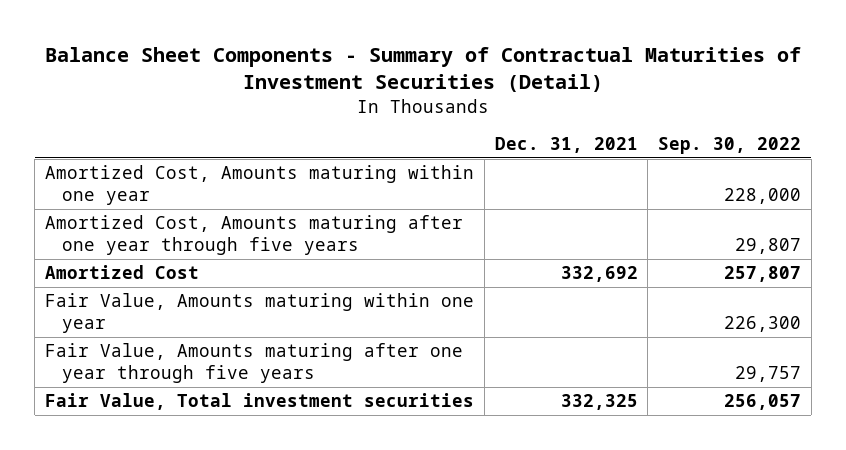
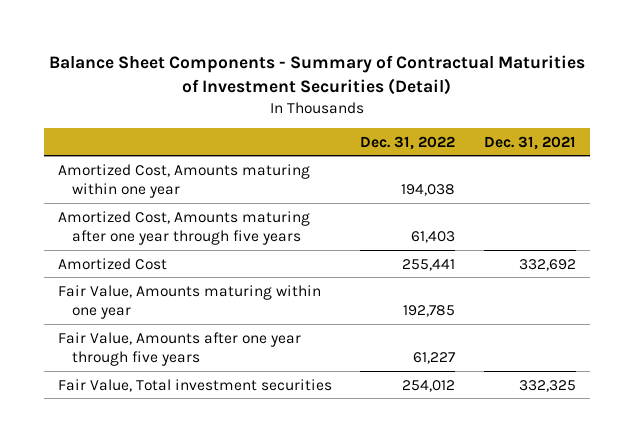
[658,137,802,155] Sep. 30, 2022 -> none
none -> [360,135,456,150] Dec. 31, 2022
[45,343,464,383] Fair Value, Amounts maturing after one year through five years -> [58,331,302,367] Fair Value, Amounts after one year through five years

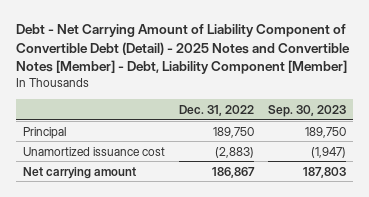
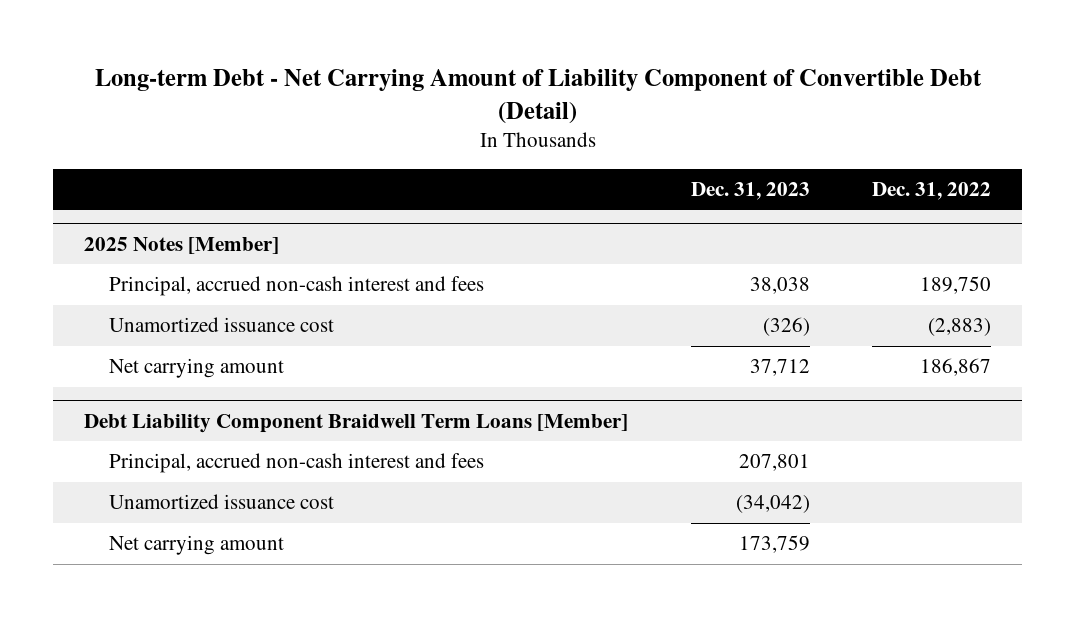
[15,24,350,75] Debt - Net Carrying Amount of Liability Component of Convertible Debt (Detail) - 2025 Notes and Convertible Notes [Member] - Debt, Liability Component [Member] -> [94,68,982,124] Long-term Debt - Net Carrying Amount of Liability Component of Convertible Debt (Detail)
[268,104,347,117] Sep. 30, 2023 -> none
none -> [690,181,810,200] Dec. 31, 2023
none -> [84,236,280,254] 2025 Notes [Member]
[22,126,66,139] Principal -> [109,276,485,297] Principal, accrued non-cash interest and fees
none -> [84,413,629,433] Debt Liability Component Braidwell Term Loans [Member]
none -> [109,453,485,474] Principal, accrued non-cash interest and fees
none -> [109,494,335,510] Unamortized issuance cost
none -> [109,535,285,556] Net carrying amount

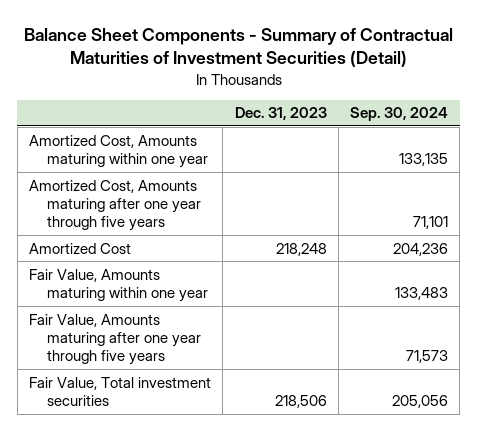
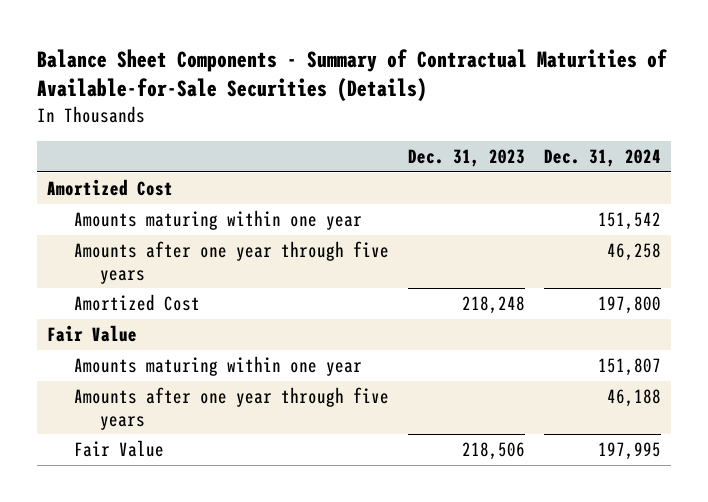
[23,27,453,68] Balance Sheet Components - Summary of Contractual Maturities of Investment Securities (Detail) -> [37,48,669,103] Balance Sheet Components - Summary of Contractual Maturities of Available-for-Sale Securities (Details)
[350,107,449,122] Sep. 30, 2024 -> none
none -> [544,149,662,168] Dec. 31, 2024
none -> [46,179,173,197] Amortized Cost
[29,134,208,168] Amortized Cost, Amounts maturing within one year -> [73,210,362,231] Amounts maturing within one year
[29,179,201,232] Amortized Cost, Amounts maturing after one year through five years -> [73,241,389,284] Amounts after one year through five years
none -> [46,325,137,343] Fair Value
[29,268,208,302] Fair Value, Amounts maturing within one year -> [73,356,362,377] Amounts maturing within one year
[29,313,201,366] Fair Value, Amounts maturing after one year through five years -> [73,387,389,430] Amounts after one year through five years
[29,376,212,406] Fair Value, Total investment securities -> [73,440,164,458] Fair Value

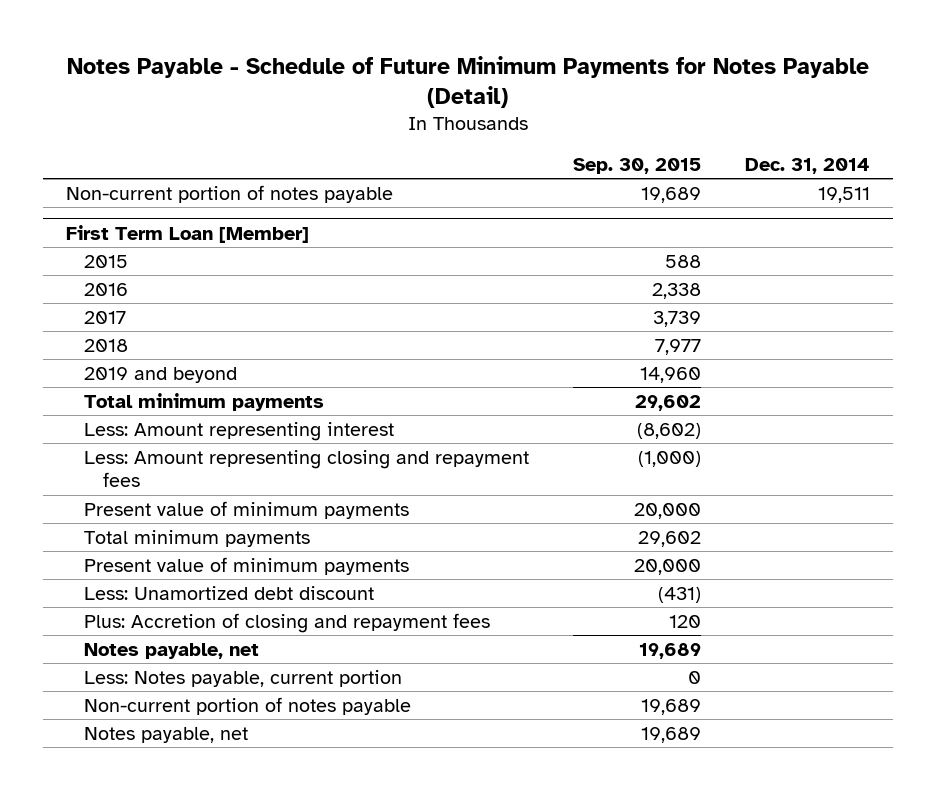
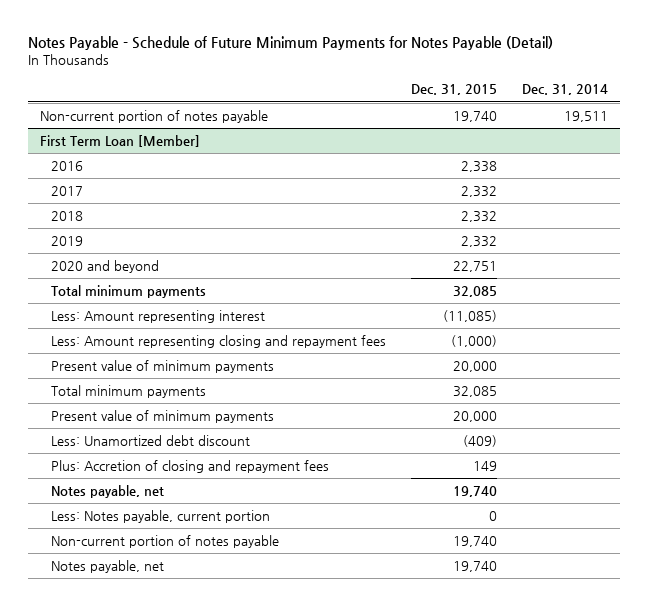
[573,157,702,174] Sep. 30, 2015 -> none
none -> [410,84,497,96] Dec. 31, 2015
[84,254,129,268] 2015 -> none
none -> [50,236,83,247] 2019
[84,366,238,383] 2019 and beyond -> [50,260,159,274] 2020 and beyond

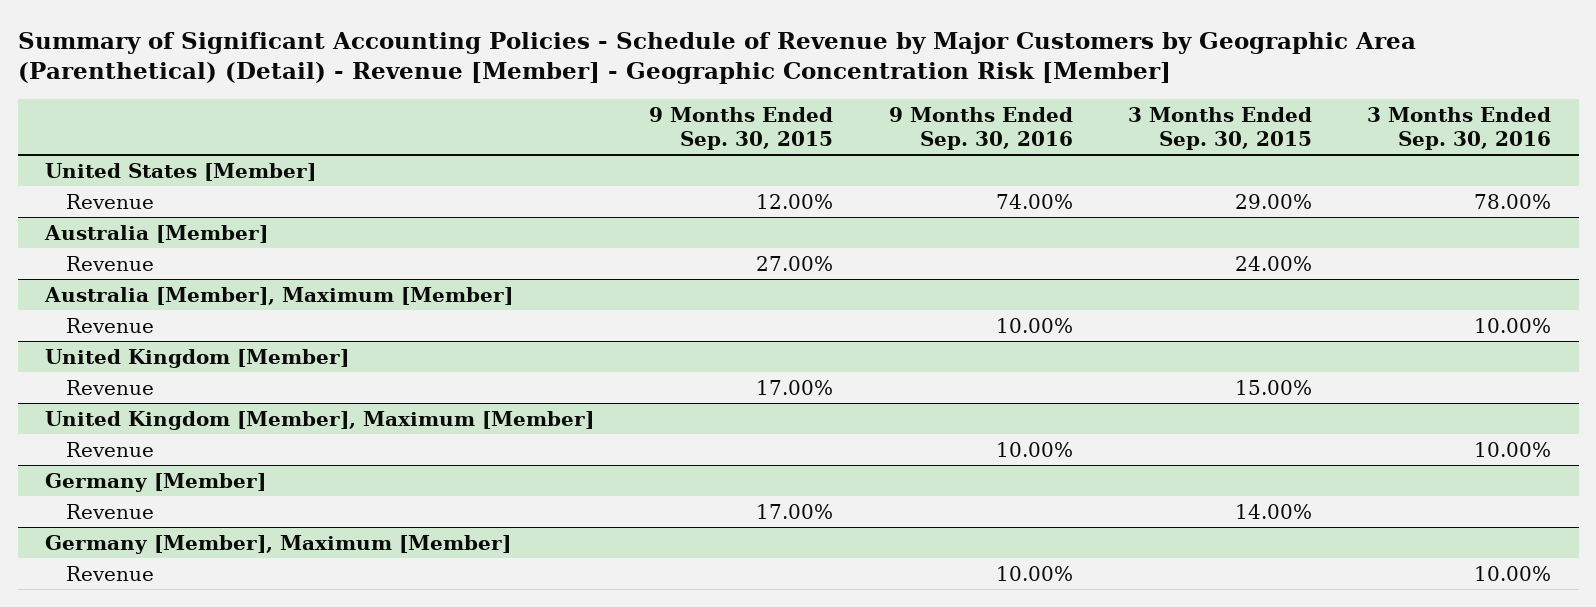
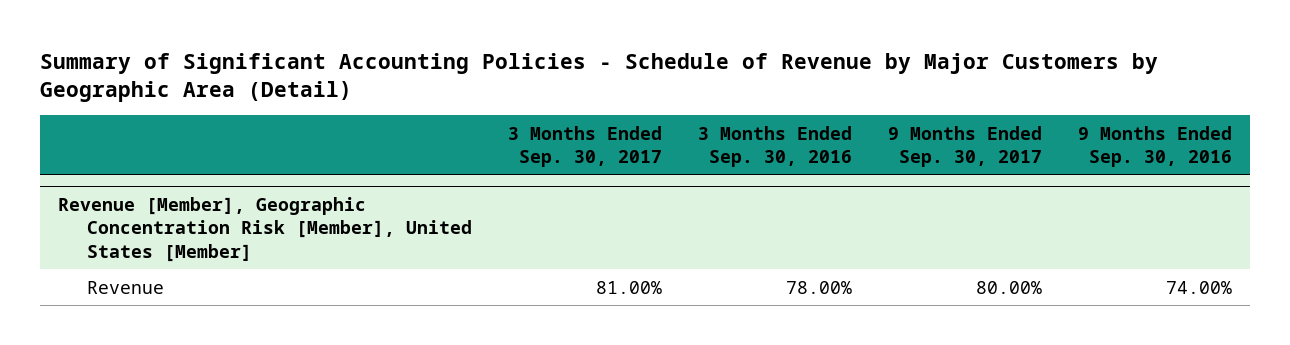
[17,31,1416,85] Summary of Significant Accounting Policies - Schedule of Revenue by Major Customers by Geographic Area (Parenthetical) (Detail) - Revenue [Member] - Geographic Concentration Risk [Member] -> [40,52,1159,102] Summary of Significant Accounting Policies - Schedule of Revenue by Major Customers by Geographic Area (Detail)
[649,106,834,151] 9 Months Ended Sep. 30, 2015 -> none
[1127,106,1312,151] 3 Months Ended Sep. 30, 2015 -> none
none -> [507,125,662,167] 3 Months Ended Sep. 30, 2017
none -> [887,125,1042,167] 9 Months Ended Sep. 30, 2017
[45,162,317,181] United States [Member] -> [58,197,472,262] Revenue [Member], Geographic Concentration Risk [Member], United States [Member]
[44,224,269,243] Australia [Member] -> none
[66,255,155,271] Revenue -> none
[44,286,514,305] Australia [Member], Maximum [Member] -> none
[66,317,155,333] Revenue -> none
[45,348,350,368] United Kingdom [Member] -> none
[66,379,155,395] Revenue -> none
[45,410,595,430] United Kingdom [Member], Maximum [Member] -> none
[66,441,155,457] Revenue -> none
[45,472,267,492] Germany [Member] -> none
[66,503,155,519] Revenue -> none
[45,534,512,554] Germany [Member], Maximum [Member] -> none
[66,565,155,581] Revenue -> none

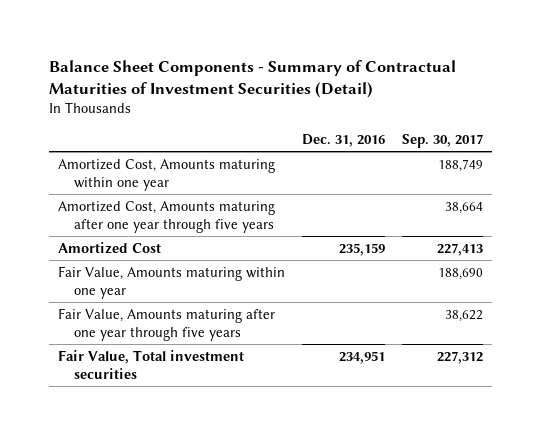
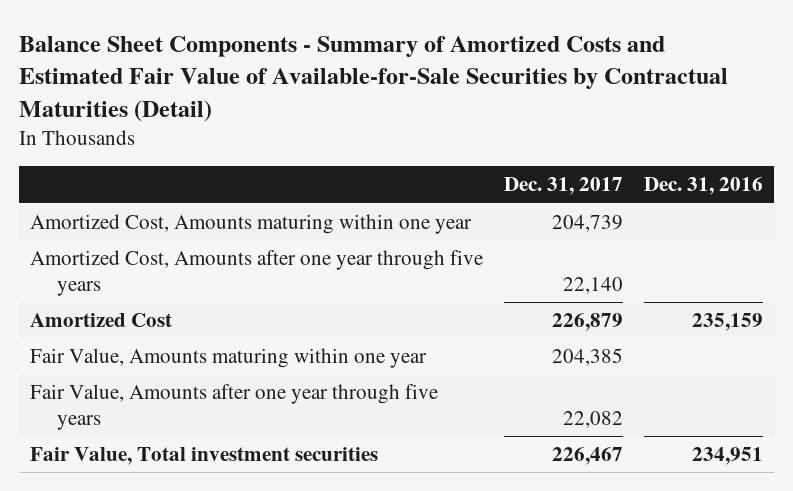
[49,59,457,98] Balance Sheet Components - Summary of Contractual Maturities of Investment Securities (Detail) -> [18,35,728,122] Balance Sheet Components - Summary of Amortized Costs and Estimated Fair Value of Available-for-Sale Securities by Contractual Maturities (Detail)
[402,134,484,149] Sep. 30, 2017 -> none
none -> [503,177,623,196] Dec. 31, 2017
[57,200,275,234] Amortized Cost, Amounts maturing after one year through five years -> [29,250,483,296] Amortized Cost, Amounts after one year through five years
[57,307,275,342] Fair Value, Amounts maturing after one year through five years -> [29,384,438,430] Fair Value, Amounts after one year through five years

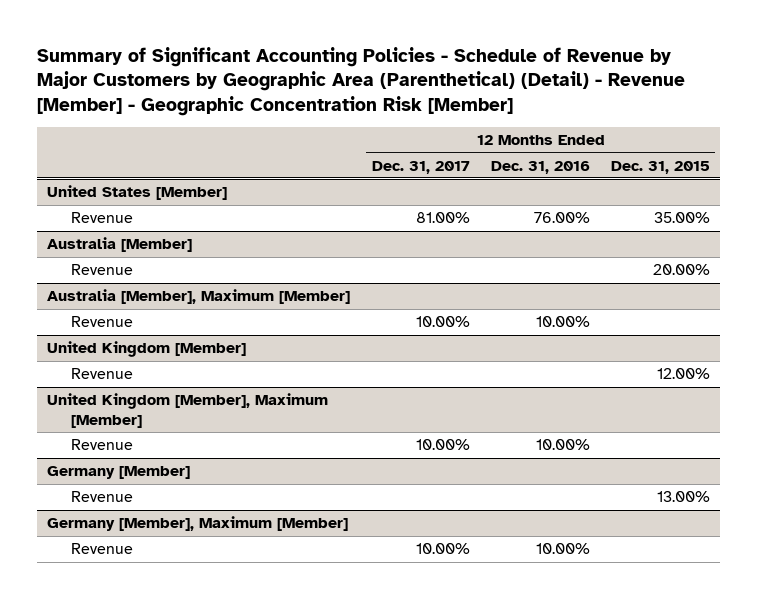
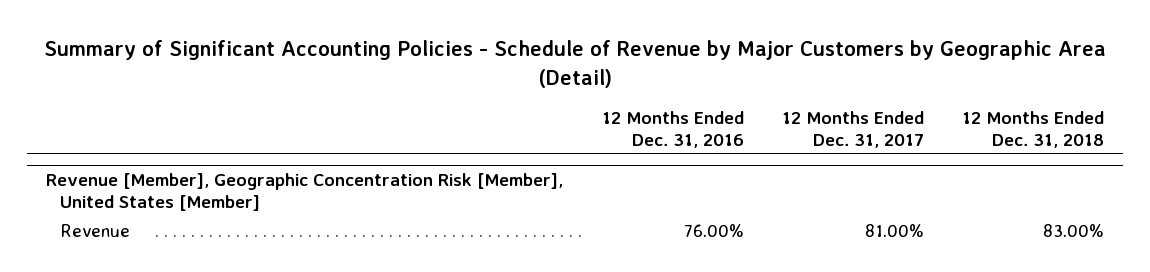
[36,46,685,116] Summary of Significant Accounting Policies - Schedule of Revenue by Major Customers by Geographic Area (Parenthetical) (Detail) - Revenue [Member] - Geographic Concentration Risk [Member] -> [44,39,1107,88] Summary of Significant Accounting Policies - Schedule of Revenue by Major Customers by Geographic Area (Detail)
[610,160,710,174] Dec. 31, 2015 -> none
none -> [962,111,1105,148] 12 Months Ended Dec. 31, 2018
[47,185,228,201] United States [Member] -> [46,173,564,211] Revenue [Member], Geographic Concentration Risk [Member], United States [Member]
[47,237,193,253] Australia [Member] -> none
[71,264,134,276] Revenue -> none
[47,289,351,305] Australia [Member], Maximum [Member] -> none
[71,316,134,328] Revenue -> none
[47,341,247,358] United Kingdom [Member] -> none
[71,368,134,380] Revenue -> none
[47,393,329,429] United Kingdom [Member], Maximum [Member] -> none
[71,439,134,451] Revenue -> none
[47,466,191,480] Germany [Member] -> none
[71,491,134,503] Revenue -> none
[47,516,349,532] Germany [Member], Maximum [Member] -> none
[71,543,134,555] Revenue -> none

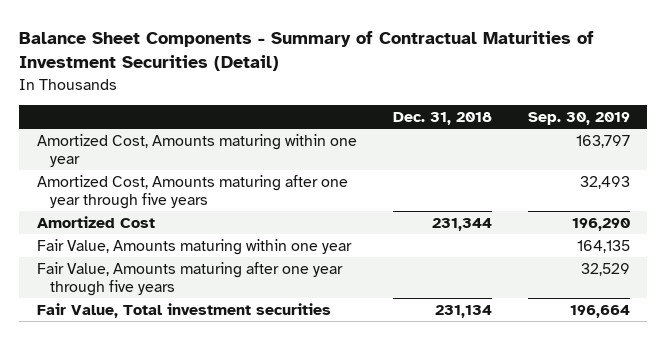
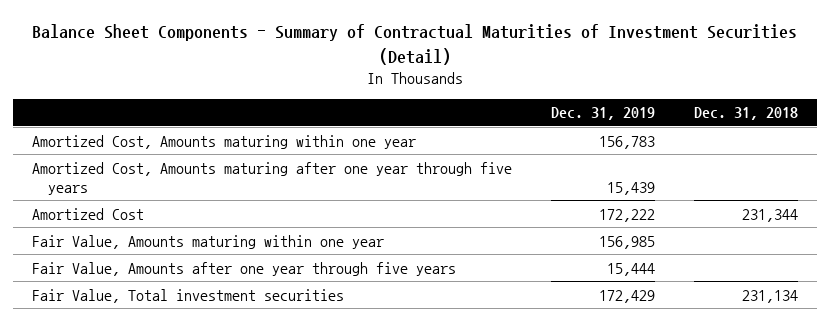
[527,112,630,126] Sep. 30, 2019 -> none
none -> [551,107,656,121] Dec. 31, 2019
[36,261,343,297] Fair Value, Amounts maturing after one year through five years -> [32,261,457,276] Fair Value, Amounts after one year through five years

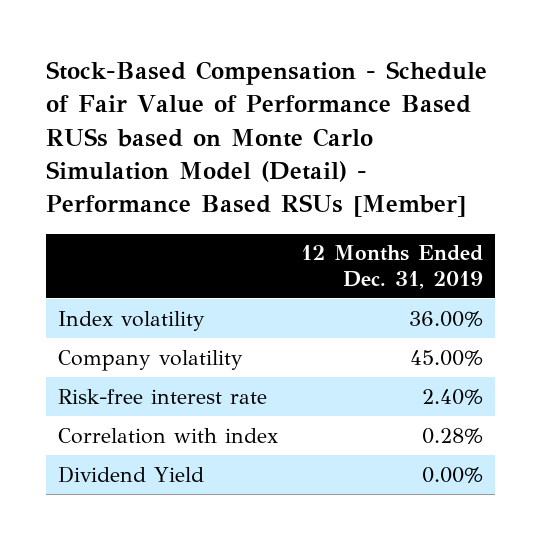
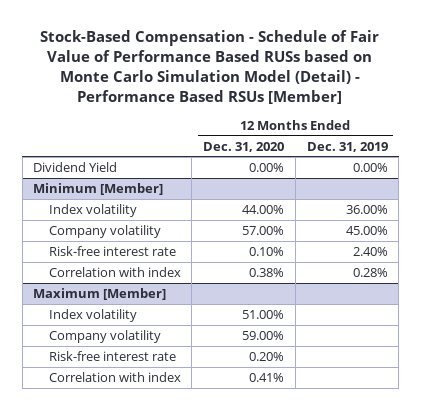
none -> [203,141,285,152] Dec. 31, 2020
[57,310,205,331] Index volatility -> none
[57,349,243,371] Company volatility -> none
[57,388,267,404] Risk-free interest rate -> none
[57,427,278,444] Correlation with index -> none
none -> [33,182,164,195] Minimum [Member]
none -> [48,203,137,217] Index volatility
none -> [48,224,161,238] Company volatility
none -> [48,245,176,256] Risk-free interest rate
none -> [48,266,181,277] Correlation with index
none -> [33,287,167,300] Maximum [Member]
none -> [48,308,137,322] Index volatility
none -> [48,329,161,343] Company volatility
none -> [48,350,176,361] Risk-free interest rate
none -> [48,371,181,382] Correlation with index

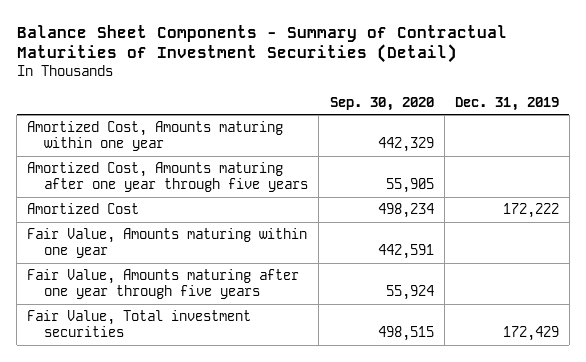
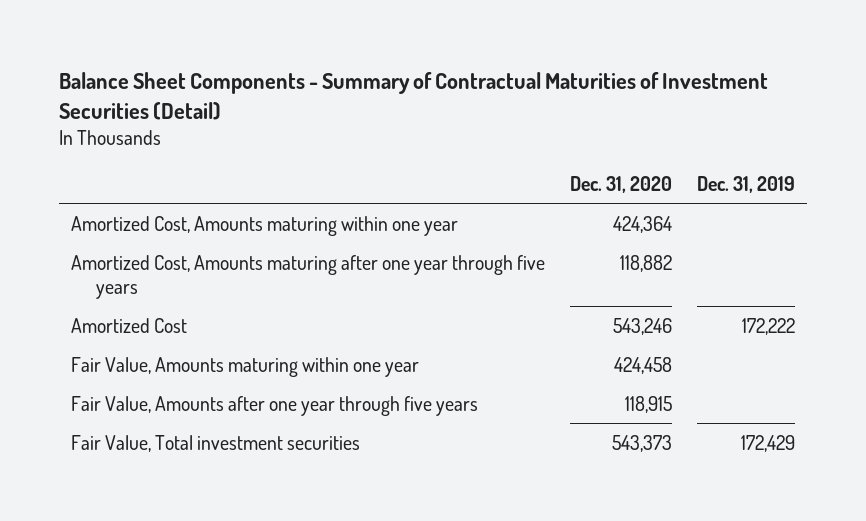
[329,96,434,111] Sep. 30, 2020 -> none
none -> [570,175,673,193] Dec. 31, 2020
[27,269,300,300] Fair Value, Amounts maturing after one year through five years -> [71,395,479,416] Fair Value, Amounts after one year through five years

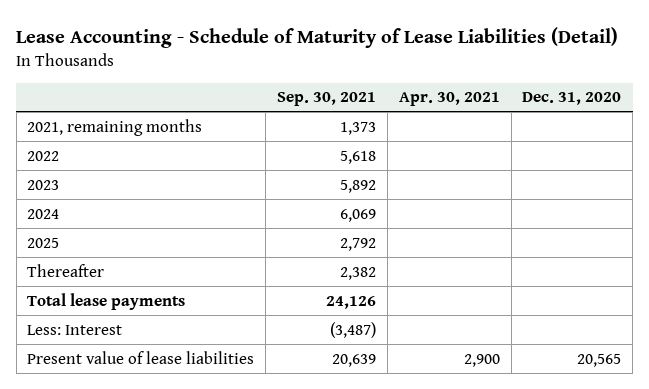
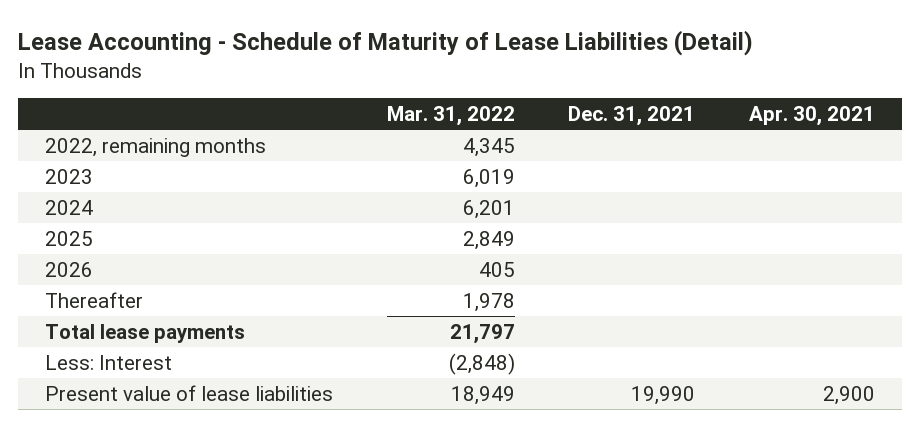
[277,92,377,107] Sep. 30, 2021 -> none
[522,92,622,106] Dec. 31, 2020 -> none
none -> [386,106,515,127] Mar. 31, 2022
none -> [568,106,696,127] Dec. 31, 2021
[27,150,60,161] 2022 -> none
[27,118,203,136] 2021, remaining months -> [45,137,267,157] 2022, remaining months
none -> [45,261,94,277] 2026

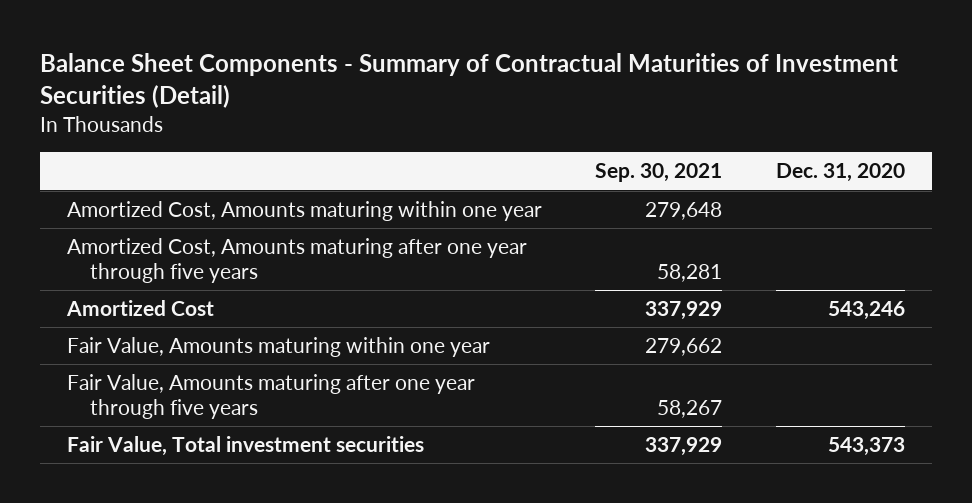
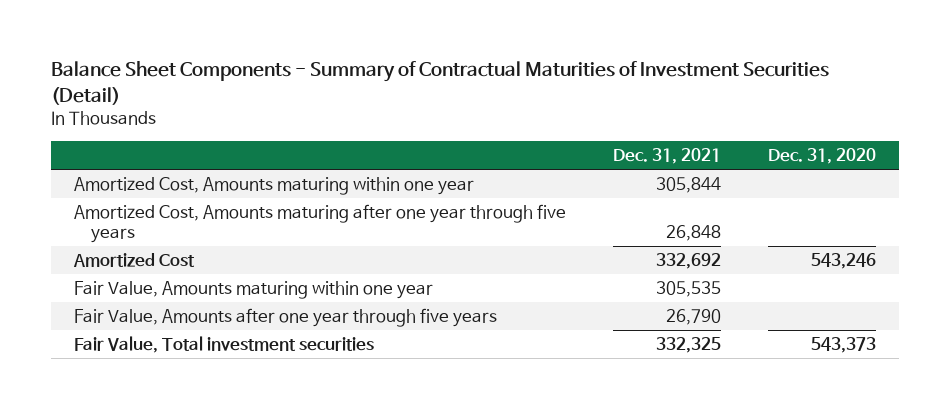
[595,163,723,183] Sep. 30, 2021 -> none
none -> [612,148,721,165] Dec. 31, 2021
[66,374,475,420] Fair Value, Amounts maturing after one year through five years -> [74,307,498,327] Fair Value, Amounts after one year through five years

